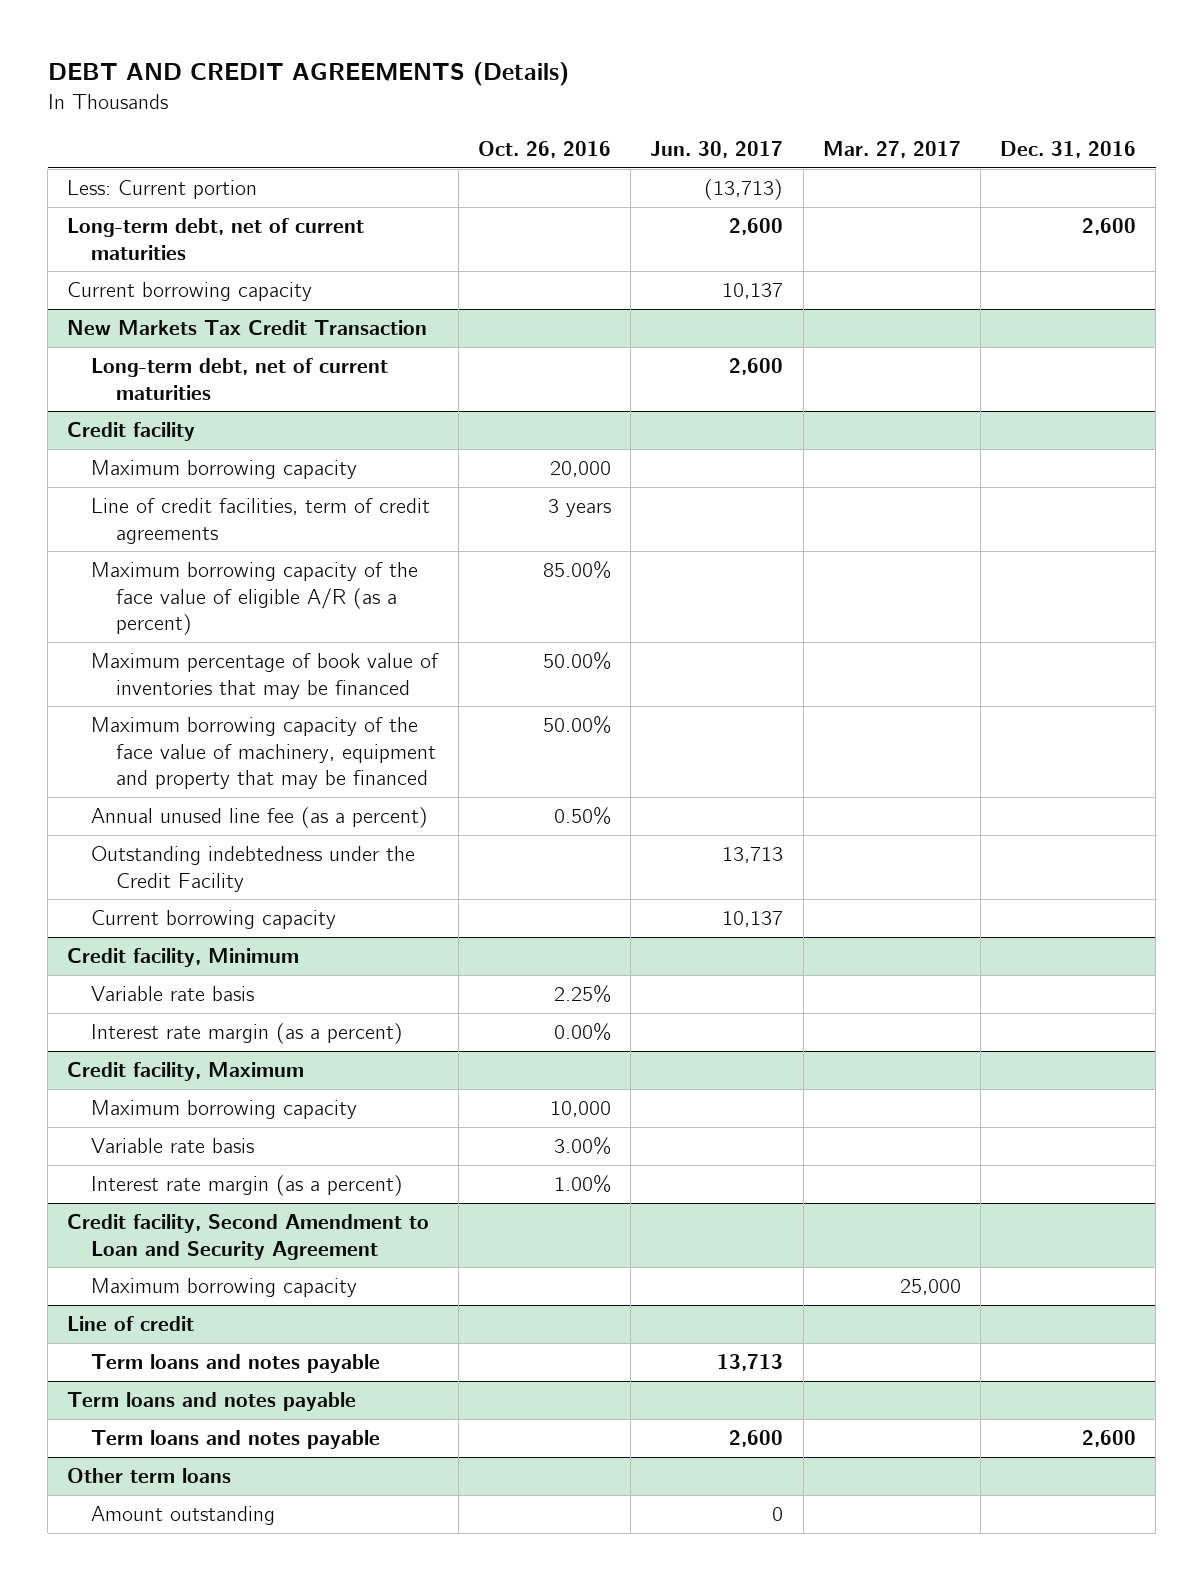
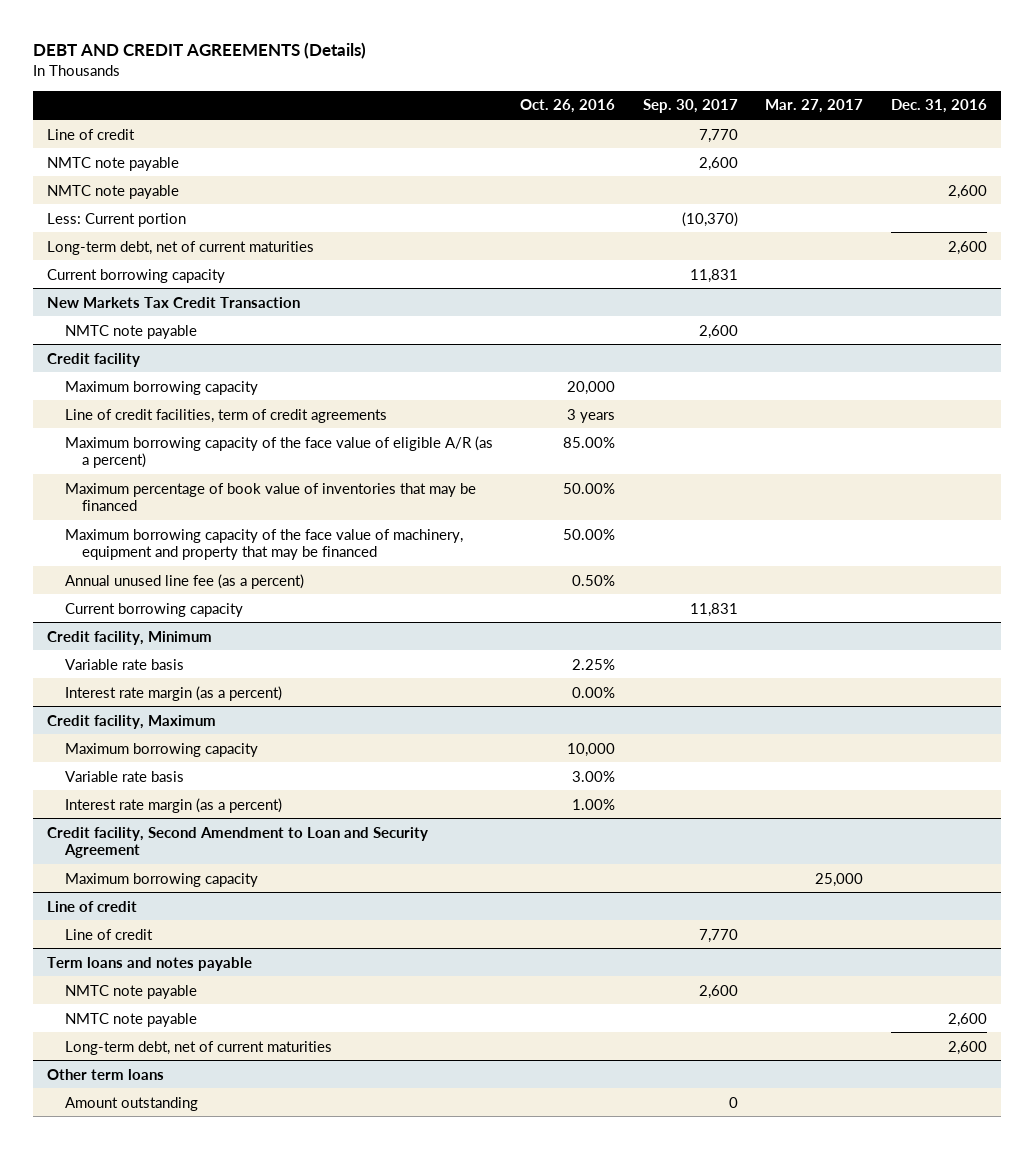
[650,141,784,159] Jun. 30, 2017 -> none
none -> [642,99,738,114] Sep. 30, 2017
none -> [46,128,135,140] Line of credit
none -> [46,156,179,171] NMTC note payable
none -> [46,184,179,199] NMTC note payable
[91,358,389,400] Long-term debt, net of current maturities -> none
none -> [64,324,197,339] NMTC note payable
[91,846,416,892] Outstanding indebtedness under the Credit Facility -> none
[91,1354,381,1374] Term loans and notes payable -> none
none -> [64,928,153,940] Line of credit
[91,1430,381,1450] Term loans and notes payable -> none
none -> [64,984,197,999] NMTC note payable
none -> [64,1012,197,1027] NMTC note payable
none -> [64,1040,332,1055] Long-term debt, net of current maturities

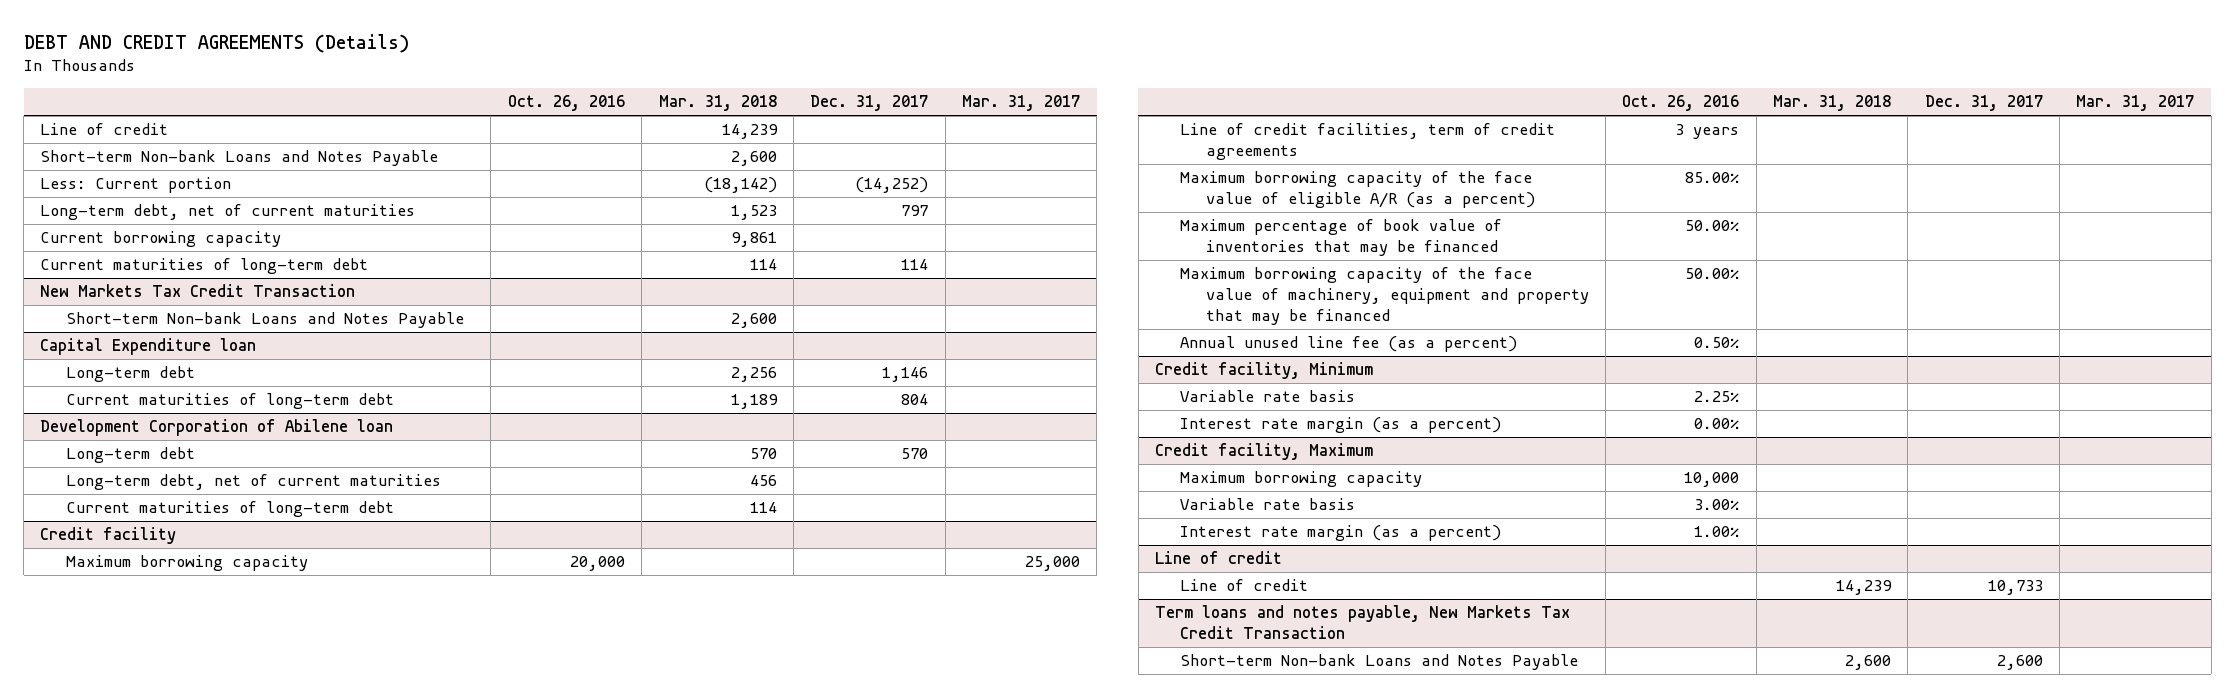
[642,99,738,114] Sep. 30, 2017 -> none
[765,99,864,114] Mar. 27, 2017 -> none
[890,99,987,114] Dec. 31, 2016 -> none
none -> [658,95,777,112] Mar. 31, 2018
none -> [810,95,929,112] Dec. 31, 2017
none -> [961,95,1080,112] Mar. 31, 2017
[46,184,179,199] NMTC note payable -> none
[46,156,179,171] NMTC note payable -> [40,150,439,167] Short-term Non-bank Loans and Notes Payable
none -> [40,258,369,275] Current maturities of long-term debt
[64,324,197,339] NMTC note payable -> [65,312,464,329] Short-term Non-bank Loans and Notes Payable
none -> [40,338,257,356] Capital Expenditure loan
none -> [65,366,195,383] Long-term debt
none -> [65,393,394,410] Current maturities of long-term debt
none -> [40,419,394,437] Development Corporation of Abilene loan
none -> [65,447,195,464] Long-term debt
none -> [65,474,441,491] Long-term debt, net of current maturities
none -> [65,501,394,518] Current maturities of long-term debt
[64,602,243,617] Current borrowing capacity -> none
[46,826,428,858] Credit facility, Second Amendment to Loan and Security Agreement -> none
[64,872,258,887] Maximum borrowing capacity -> none
[64,1012,197,1027] NMTC note payable -> none
[64,1040,332,1055] Long-term debt, net of current maturities -> none
[46,1068,164,1080] Other term loans -> none
[64,1096,198,1111] Amount outstanding -> none
[46,956,252,971] Term loans and notes payable -> [1154,605,1570,640] Term loans and notes payable, New Markets Tax Credit Transaction
[64,984,197,999] NMTC note payable -> [1180,654,1579,671] Short-term Non-bank Loans and Notes Payable

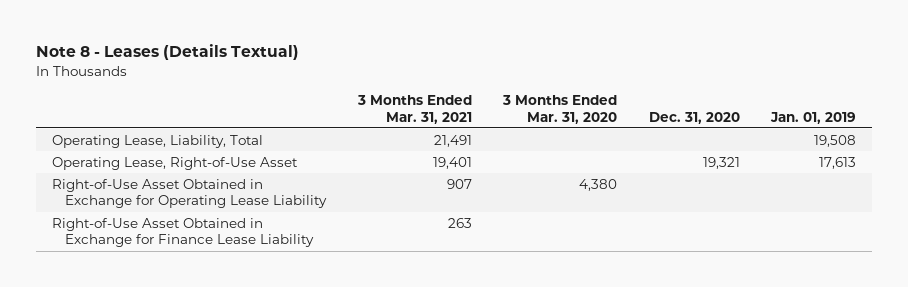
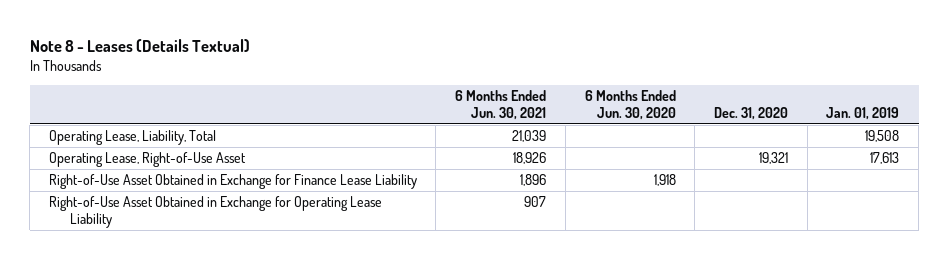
[356,94,472,124] 3 Months Ended Mar. 31, 2021 -> none
[502,94,618,124] 3 Months Ended Mar. 31, 2020 -> none
none -> [455,90,547,120] 6 Months Ended Jun. 30, 2021
none -> [584,90,676,120] 6 Months Ended Jun. 30, 2020
[51,178,328,209] Right-of-Use Asset Obtained in Exchange for Operating Lease Liability -> [48,196,382,228] Right-of-Use Asset Obtained in Exchange for Operating Lease Liability

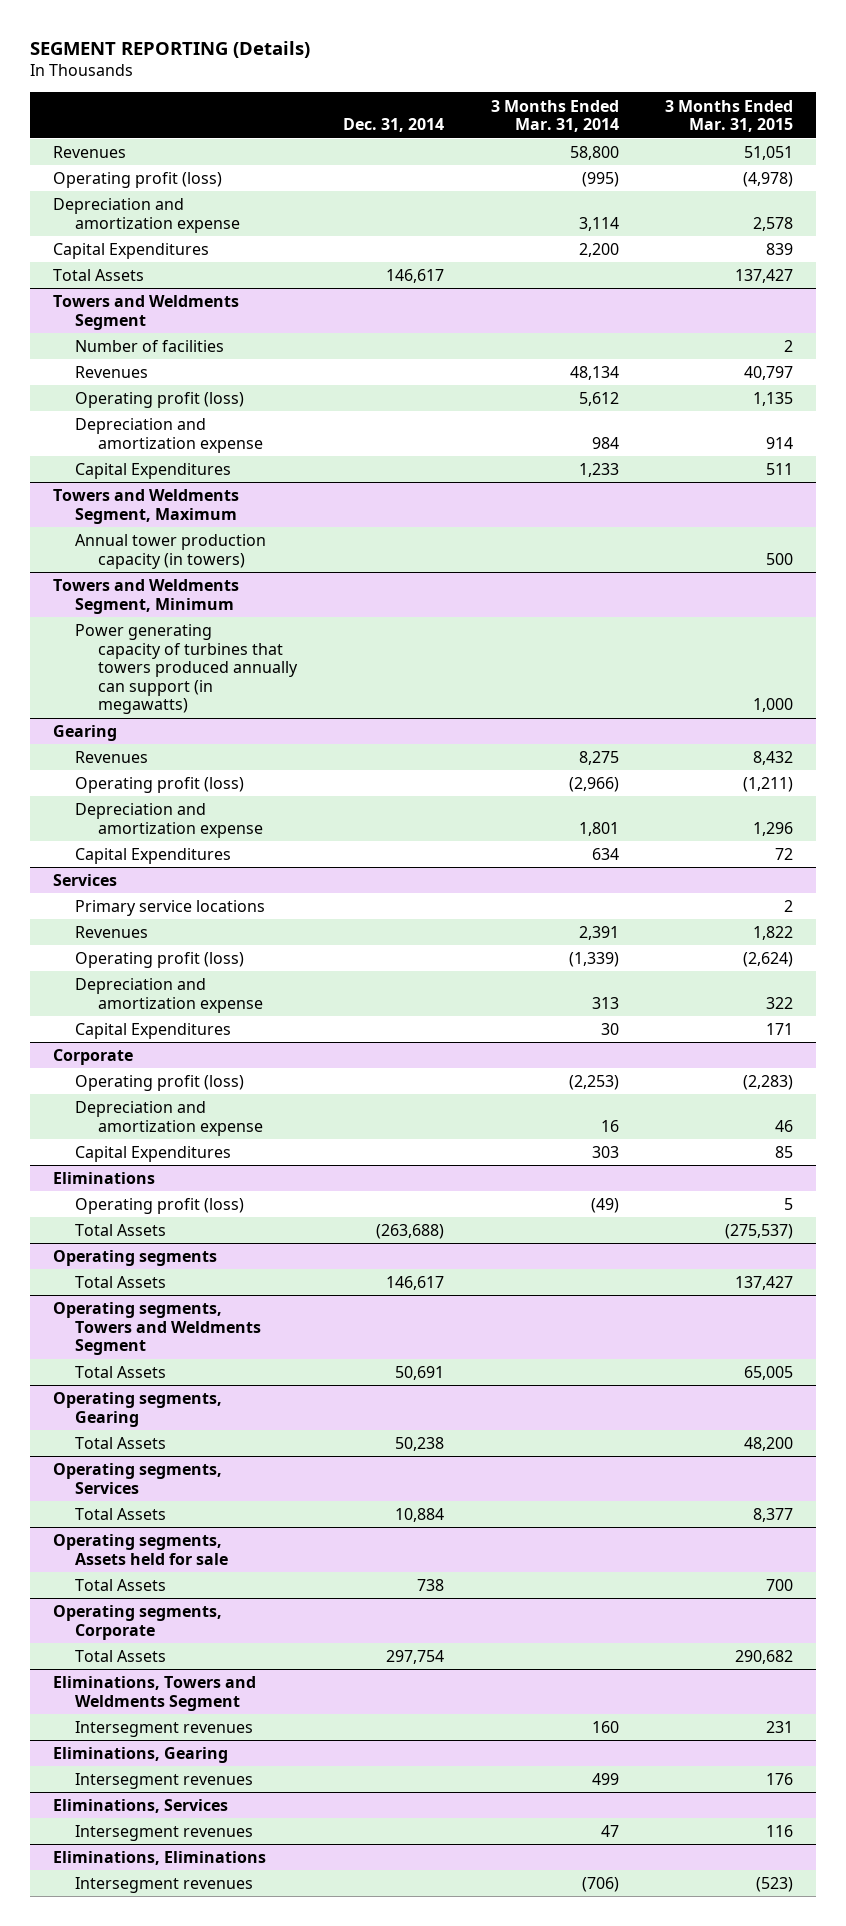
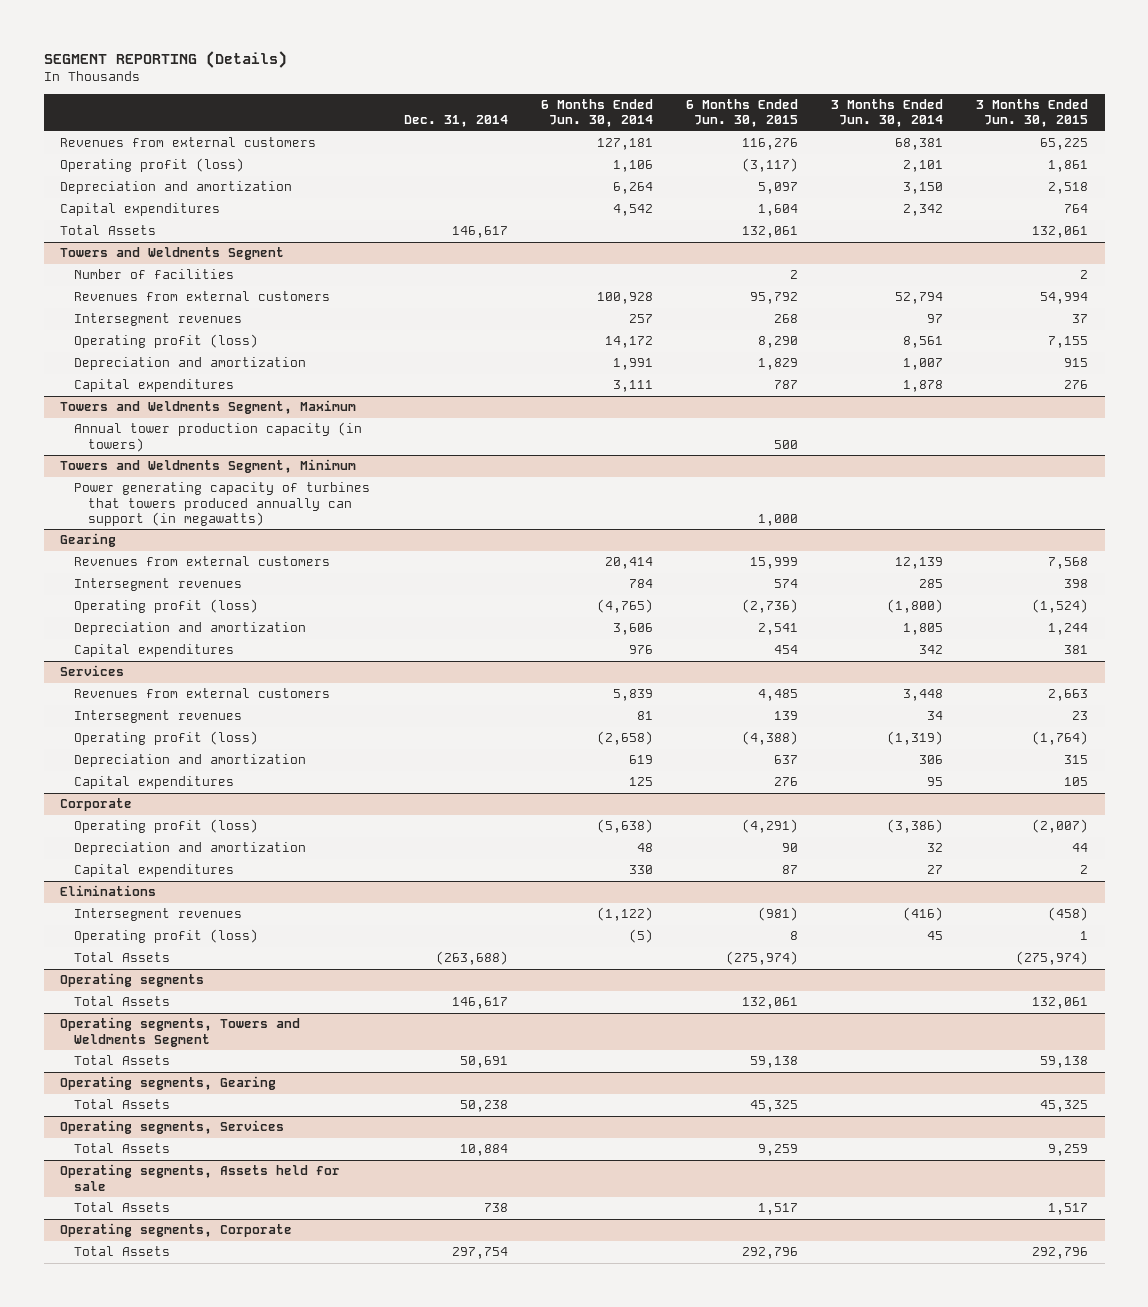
[490,99,619,133] 3 Months Ended Mar. 31, 2014 -> none
[665,99,794,133] 3 Months Ended Mar. 31, 2015 -> none
none -> [540,99,653,128] 6 Months Ended Jun. 30, 2014
none -> [685,99,798,128] 6 Months Ended Jun. 30, 2015
none -> [831,99,944,128] 3 Months Ended Jun. 30, 2014
none -> [976,99,1089,128] 3 Months Ended Jun. 30, 2015
[52,146,126,159] Revenues -> [60,137,317,148] Revenues from external customers
[52,198,241,233] Depreciation and amortization expense -> [60,181,293,195] Depreciation and amortization
[52,243,209,260] Capital Expenditures -> [60,203,221,217] Capital expenditures
[75,366,149,379] Revenues -> [74,291,331,302] Revenues from external customers
none -> [74,313,243,327] Intersegment revenues
[75,418,263,453] Depreciation and amortization expense -> [74,357,307,371] Depreciation and amortization
[75,463,232,480] Capital Expenditures -> [74,379,235,393] Capital expenditures
[75,751,149,764] Revenues -> [74,556,331,567] Revenues from external customers
none -> [74,578,243,592] Intersegment revenues
[75,803,263,838] Depreciation and amortization expense -> [74,622,307,636] Depreciation and amortization
[75,848,232,865] Capital Expenditures -> [74,644,235,658] Capital expenditures
[75,900,266,917] Primary service locations -> none
[75,926,149,939] Revenues -> [74,688,331,699] Revenues from external customers
none -> [74,710,243,724] Intersegment revenues
[75,978,263,1013] Depreciation and amortization expense -> [74,754,307,768] Depreciation and amortization
[75,1023,232,1040] Capital Expenditures -> [74,776,235,790] Capital expenditures
[75,1101,263,1136] Depreciation and amortization expense -> [74,842,307,856] Depreciation and amortization
[75,1146,232,1163] Capital Expenditures -> [74,864,235,878] Capital expenditures
none -> [74,908,243,922] Intersegment revenues
[52,1676,256,1711] Eliminations, Towers and Weldments Segment -> none
[75,1721,254,1738] Intersegment revenues -> none
[52,1747,228,1764] Eliminations, Gearing -> none
[75,1773,254,1790] Intersegment revenues -> none
[52,1799,228,1814] Eliminations, Services -> none
[75,1825,254,1842] Intersegment revenues -> none
[52,1851,266,1866] Eliminations, Eliminations -> none
[75,1877,254,1894] Intersegment revenues -> none

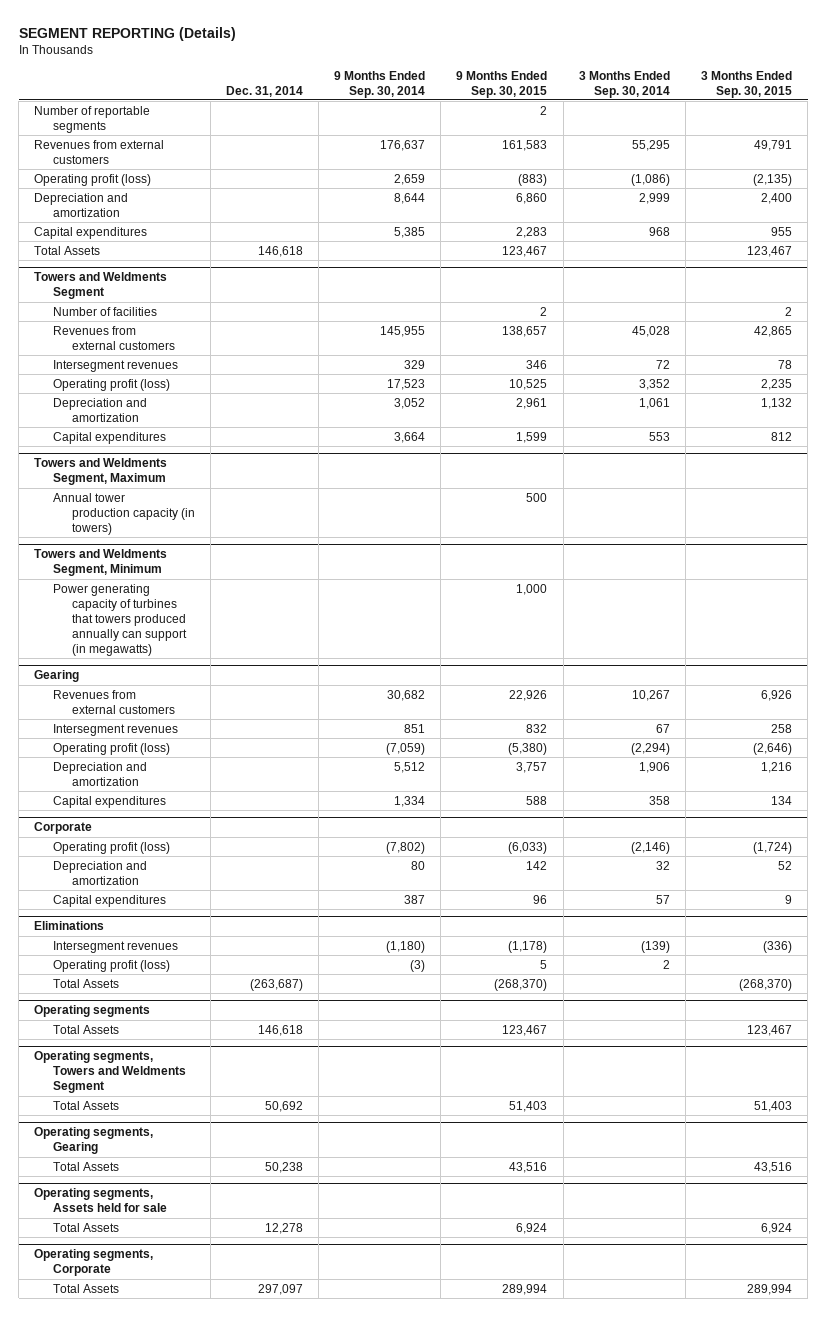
[540,99,653,128] 6 Months Ended Jun. 30, 2014 -> none
[685,99,798,128] 6 Months Ended Jun. 30, 2015 -> none
[831,99,944,128] 3 Months Ended Jun. 30, 2014 -> none
[976,99,1089,128] 3 Months Ended Jun. 30, 2015 -> none
none -> [334,70,426,98] 9 Months Ended Sep. 30, 2014
none -> [456,70,548,98] 9 Months Ended Sep. 30, 2015
none -> [578,70,670,98] 3 Months Ended Sep. 30, 2014
none -> [701,70,793,98] 3 Months Ended Sep. 30, 2015
none -> [34,105,151,133] Number of reportable segments
[451,226,508,239] 146,617 -> [257,245,303,257] 146,618
[60,665,125,677] Services -> none
[74,688,331,699] Revenues from external customers -> none
[74,710,243,724] Intersegment revenues -> none
[74,731,259,746] Operating profit (loss) -> none
[74,754,307,768] Depreciation and amortization -> none
[74,776,235,790] Capital expenditures -> none
[435,951,508,966] (263,688) -> [249,978,303,991] (263,687)
[451,997,508,1010] 146,617 -> [257,1024,303,1036] 146,618
[459,1056,508,1069] 50,691 -> [264,1100,303,1112] 50,692
[60,1120,285,1135] Operating segments, Services -> none
[74,1143,171,1154] Total Assets -> none
[483,1203,508,1213] 738 -> [264,1222,303,1234] 12,278
[451,1247,508,1260] 297,754 -> [257,1283,303,1295] 297,097

